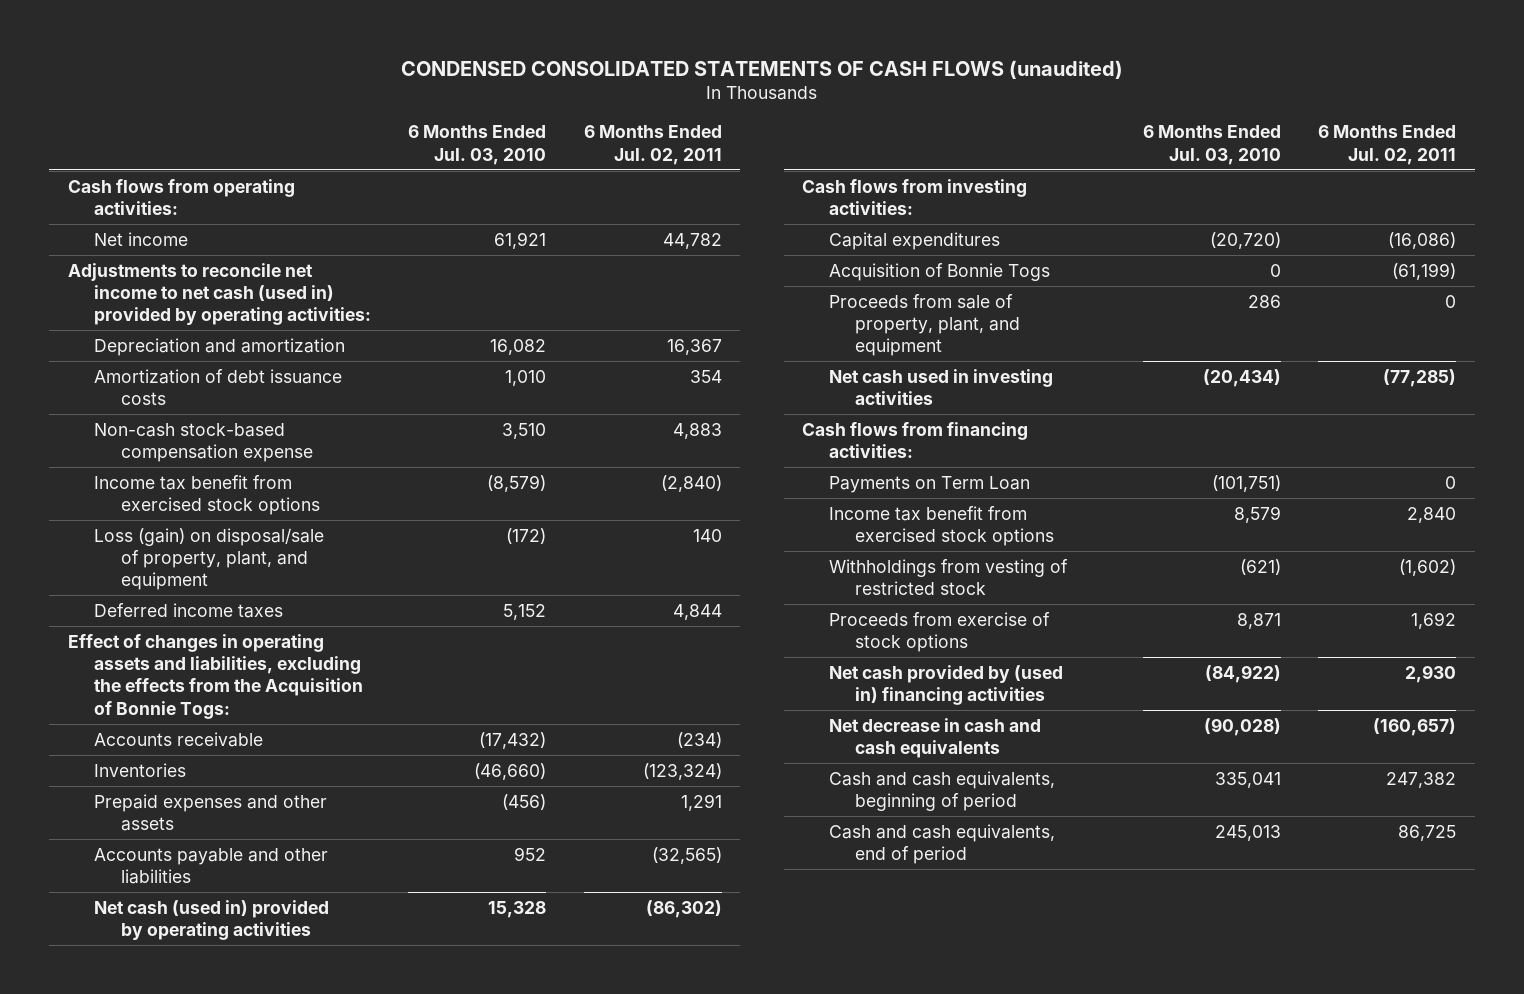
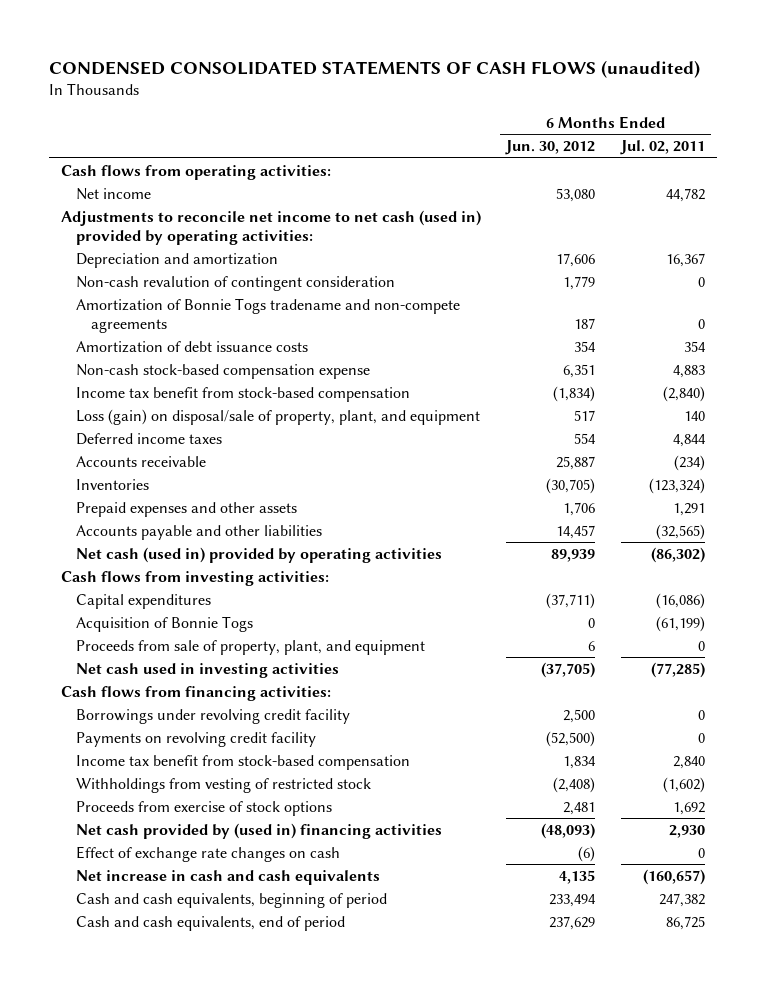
[408,125,547,165] 6 Months Ended Jul. 03, 2010 -> none
none -> [505,140,596,156] Jun. 30, 2012
none -> [76,275,396,291] Non-cash revalution of contingent consideration
none -> [76,297,461,333] Amortization of Bonnie Togs tradename and non-compete agreements
[94,474,320,516] Income tax benefit from exercised stock options -> [76,386,411,402] Income tax benefit from stock-based compensation
[67,633,364,719] Effect of changes in operating assets and liabilities, excluding the effects from the Acquisition of Bonnie Togs: -> none
[828,475,1030,493] Payments on Term Loan -> none
none -> [76,708,351,724] Borrowings under revolving credit facility
none -> [76,731,317,747] Payments on revolving credit facility
[828,505,1055,547] Income tax benefit from exercised stock options -> [76,754,411,770] Income tax benefit from stock-based compensation
none -> [76,845,341,862] Effect of exchange rate changes on cash
[828,717,1041,759] Net decrease in cash and cash equivalents -> [76,869,381,885] Net increase in cash and cash equivalents

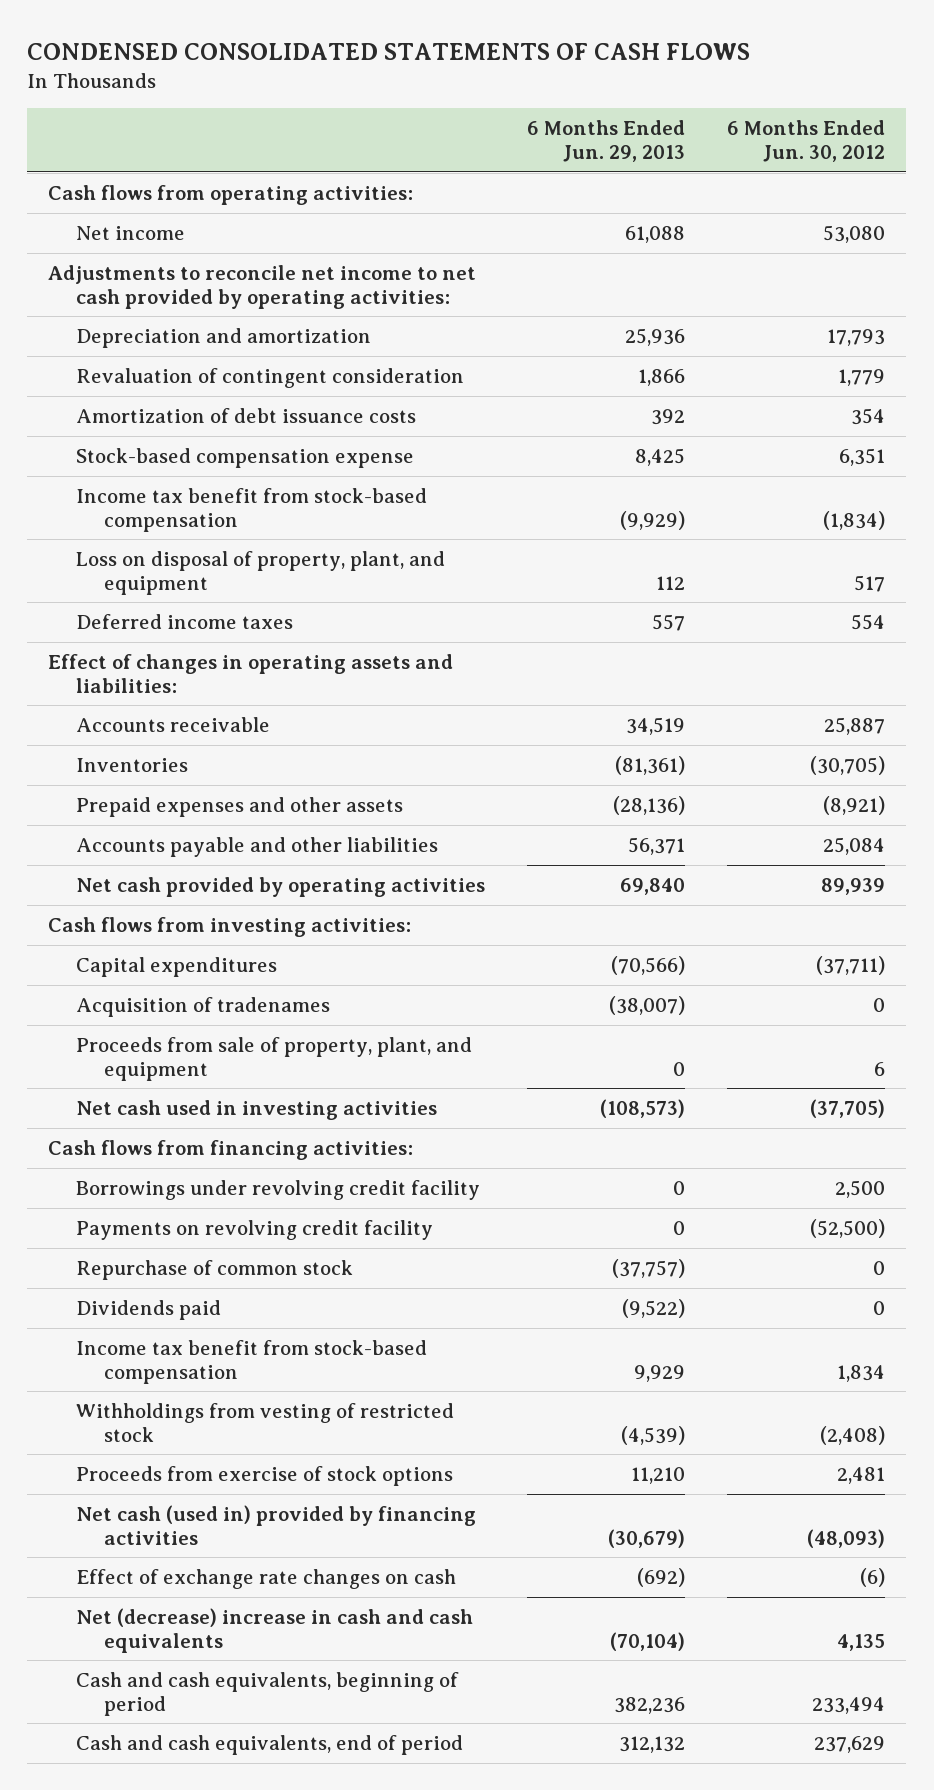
[48,59,700,78] CONDENSED CONSOLIDATED STATEMENTS OF CASH FLOWS (unaudited) -> [27,42,751,60] CONDENSED CONSOLIDATED STATEMENTS OF CASH FLOWS
[619,140,705,156] Jul. 02, 2011 -> none
none -> [527,120,686,163] 6 Months Ended Jun. 29, 2013
[76,297,461,333] Amortization of Bonnie Togs tradename and non-compete agreements -> none
[61,209,482,245] Adjustments to reconcile net income to net cash (used in) provided by operating activities: -> [48,264,477,309] Adjustments to reconcile net income to net cash provided by operating activities:
[556,252,596,267] 17,606 -> [827,328,886,346] 17,793
[76,275,396,291] Non-cash revalution of contingent consideration -> [76,367,465,388] Revaluation of contingent consideration
[76,363,371,379] Non-cash stock-based compensation expense -> [76,447,415,468] Stock-based compensation expense
[76,408,481,425] Loss (gain) on disposal/sale of property, plant, and equipment -> [76,550,446,595] Loss on disposal of property, plant, and equipment
none -> [48,653,454,693] Effect of changes in operating assets and liabilities:
[563,501,596,516] 1,706 -> [823,795,886,815] (8,921)
[556,524,596,539] 14,457 -> [823,836,886,855] 25,084
[76,546,443,563] Net cash (used in) provided by operating activities -> [76,876,486,897] Net cash provided by operating activities
[76,615,254,632] Acquisition of Bonnie Togs -> none
none -> [76,996,331,1017] Acquisition of tradenames
none -> [76,1259,354,1280] Repurchase of common stock
none -> [76,1299,222,1320] Dividends paid
[76,822,443,839] Net cash provided by (used in) financing activities -> [76,1504,477,1545] Net cash (used in) provided by financing activities
[76,869,381,885] Net increase in cash and cash equivalents -> [76,1607,474,1653] Net (decrease) increase in cash and cash equivalents

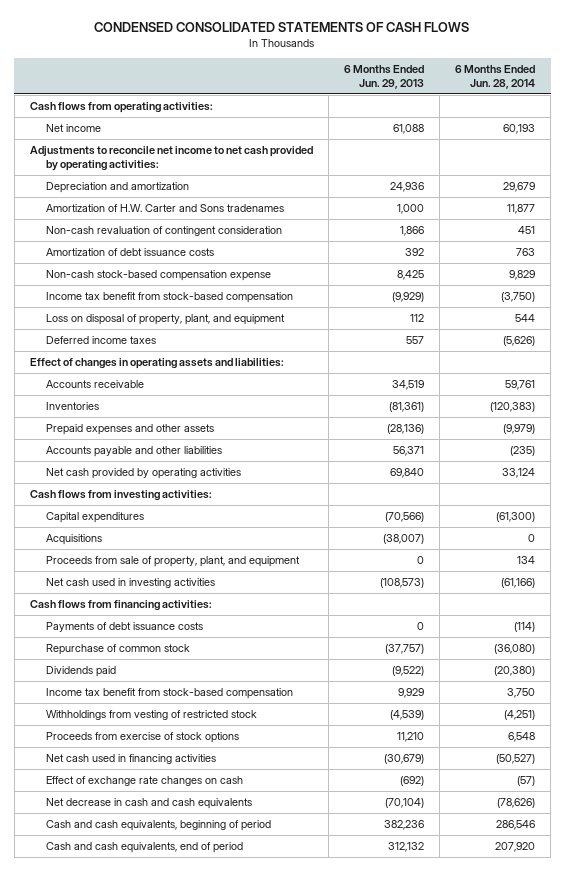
[727,120,886,163] 6 Months Ended Jun. 30, 2012 -> none
none -> [455,64,536,89] 6 Months Ended Jun. 28, 2014
[625,327,686,346] 25,936 -> [389,182,424,193] 24,936
none -> [45,204,284,213] Amortization of H.W. Carter and Sons tradenames
[76,367,465,388] Revaluation of contingent consideration -> [45,226,282,237] Non-cash revaluation of contingent consideration
[76,447,415,468] Stock-based compensation expense -> [45,270,271,282] Non-cash stock-based compensation expense
[76,996,331,1017] Acquisition of tradenames -> [45,534,102,546] Acquisitions
[76,1179,481,1200] Borrowings under revolving credit facility -> none
[76,1219,434,1240] Payments on revolving credit facility -> none
none -> [45,622,203,633] Payments of debt issuance costs
[76,1504,477,1545] Net cash (used in) provided by financing activities -> [45,754,216,765] Net cash used in financing activities
[76,1607,474,1653] Net (decrease) increase in cash and cash equivalents -> [45,798,252,810] Net decrease in cash and cash equivalents

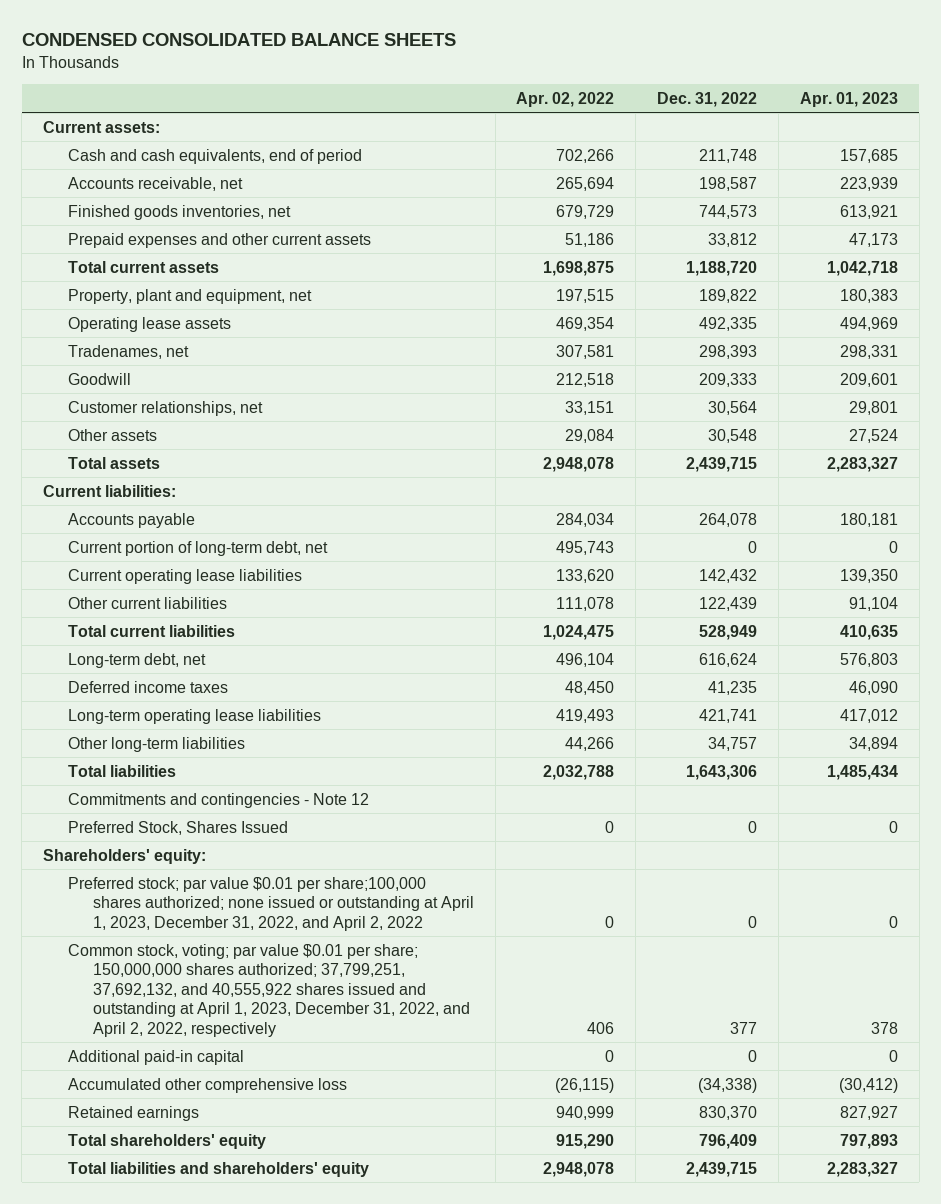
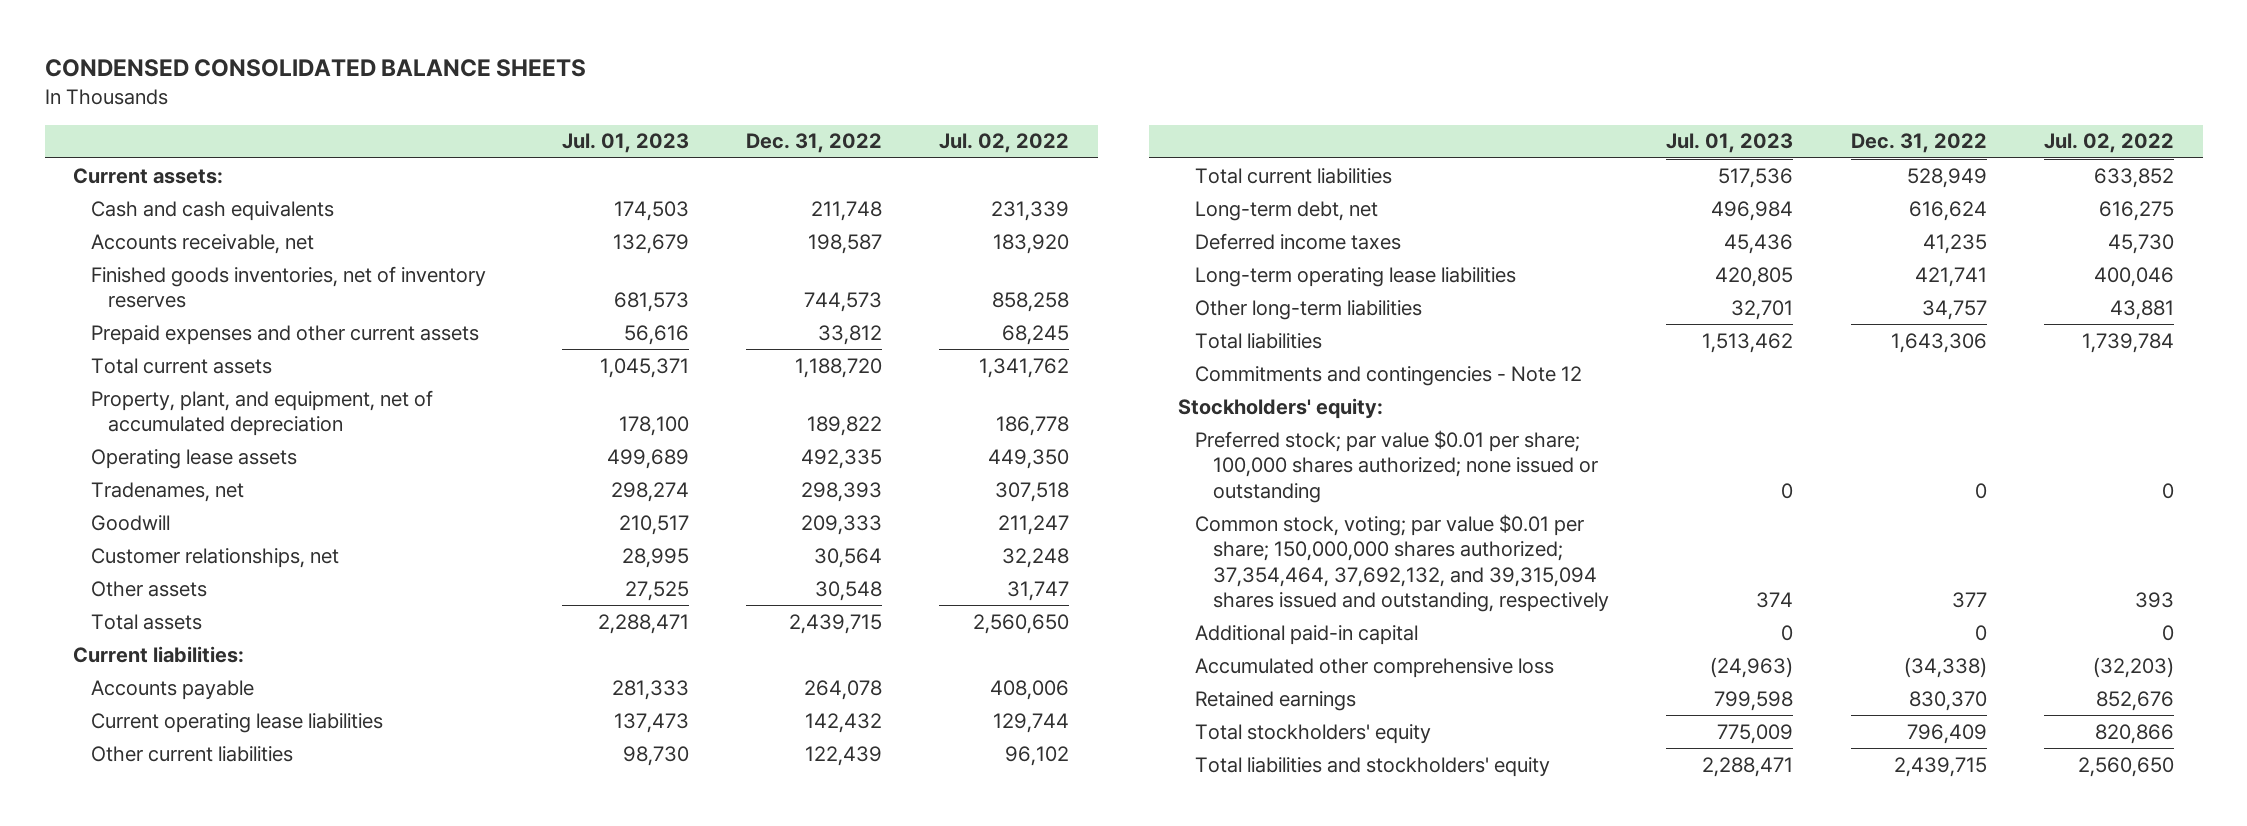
[516,91,615,107] Apr. 02, 2022 -> none
[799,91,898,107] Apr. 01, 2023 -> none
none -> [561,133,689,154] Jul. 01, 2023
none -> [939,133,1070,154] Jul. 02, 2022
[67,148,362,164] Cash and cash equivalents, end of period -> [90,200,334,221] Cash and cash equivalents
[67,204,291,220] Finished goods inventories, net -> [90,265,486,309] Finished goods inventories, net of inventory reserves
[67,288,312,304] Property, plant and equipment, net -> [90,389,433,437] Property, plant, and equipment, net of accumulated depreciation
[67,540,328,556] Current portion of long-term debt, net -> none
[67,820,288,835] Preferred Stock, Shares Issued -> none
[42,848,206,864] Shareholders' equity: -> [1177,397,1383,419] Stockholders' equity:
[67,876,474,931] Preferred stock; par value $0.01 per share;100,000 shares authorized; none issued or outstanding at April 1, 2023, December 31, 2022, and April 2, 2022 -> [1195,429,1598,503] Preferred stock; par value $0.01 per share; 100,000 shares authorized; none issued or outstanding
[67,943,470,1037] Common stock, voting; par value $0.01 per share; 150,000,000 shares authorized; 37,799,251, 37,692,132, and 40,555,922 shares issued and outstanding at April 1, 2023, December 31, 2022, and April 2, 2022, respectively -> [1195,513,1609,612] Common stock, voting; par value $0.01 per share; 150,000,000 shares authorized; 37,354,464, 37,692,132, and 39,315,094 shares issued and outstanding, respectively
[67,1133,266,1149] Total shareholders' equity -> [1195,723,1432,744] Total stockholders' equity
[67,1161,369,1177] Total liabilities and shareholders' equity -> [1195,756,1551,777] Total liabilities and stockholders' equity

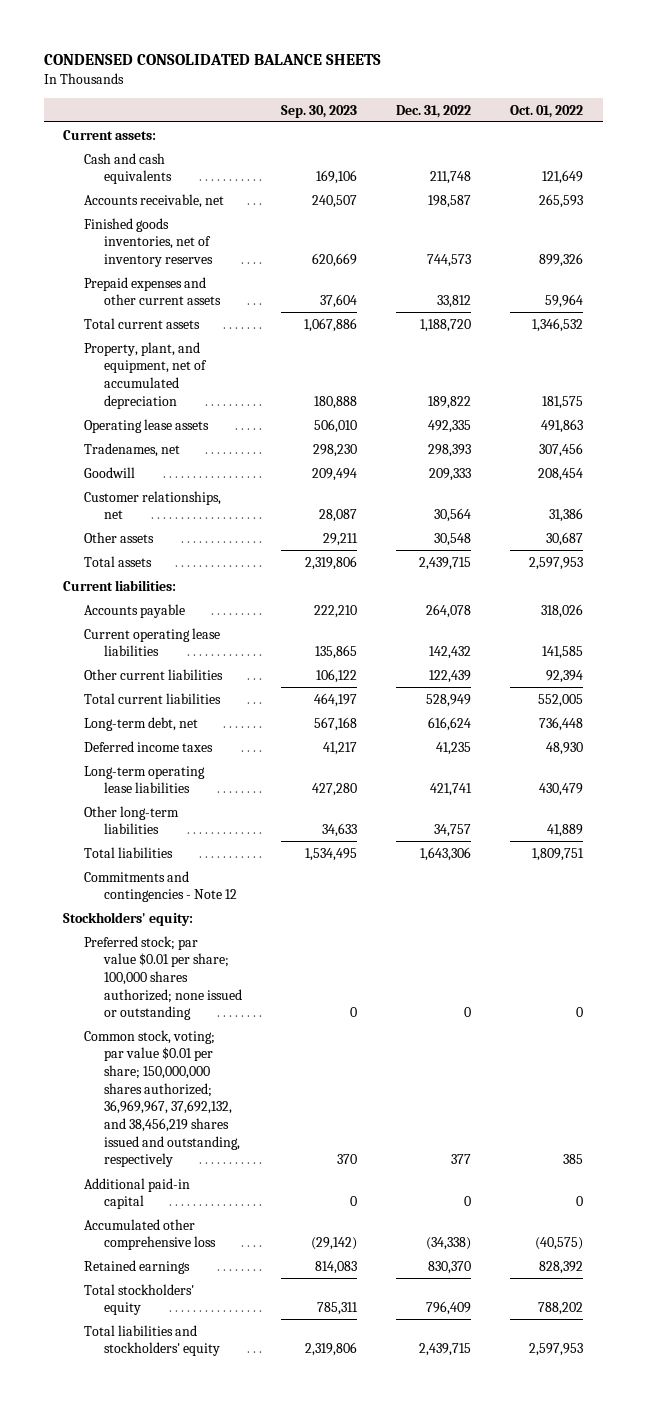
[561,133,689,154] Jul. 01, 2023 -> none
[939,133,1070,154] Jul. 02, 2022 -> none
none -> [281,104,358,118] Sep. 30, 2023
none -> [510,104,584,118] Oct. 01, 2022
[1195,513,1609,612] Common stock, voting; par value $0.01 per share; 150,000,000 shares authorized; 37,354,464, 37,692,132, and 39,315,094 shares issued and outstanding, respectively -> [83,1029,240,1168] Common stock, voting; par value $0.01 per share; 150,000,000 shares authorized; 36,969,967, 37,692,132, and 38,456,219 shares issued and outstanding, respectively

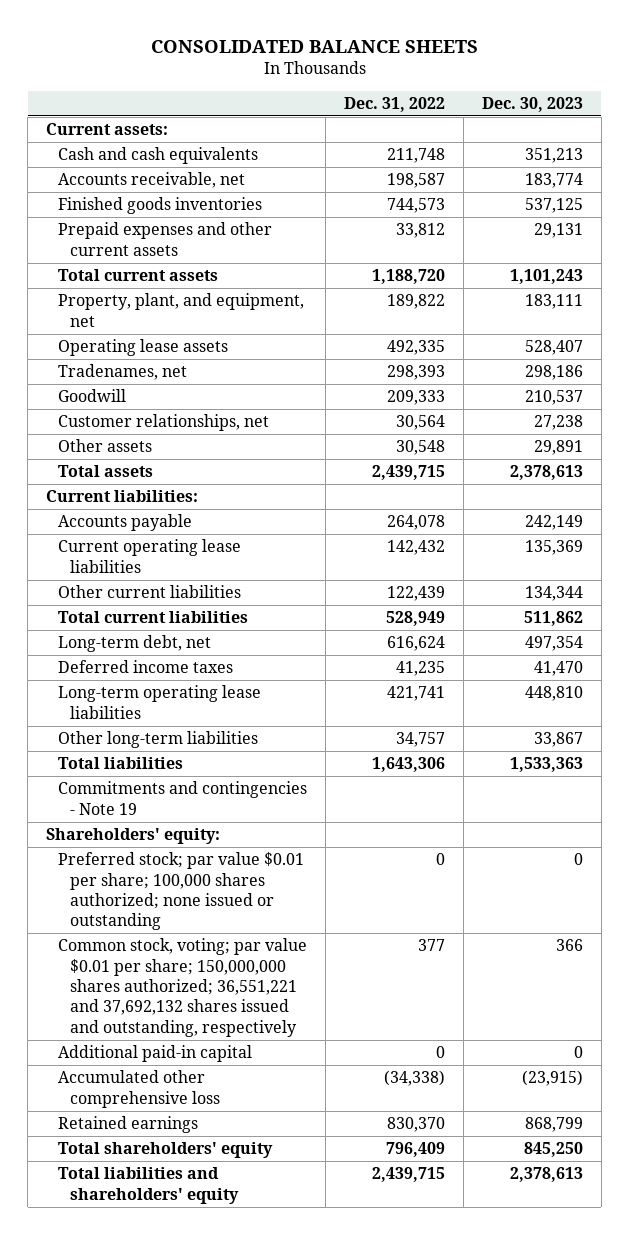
[43,54,381,66] CONDENSED CONSOLIDATED BALANCE SHEETS -> [150,39,478,53] CONSOLIDATED BALANCE SHEETS
[281,104,358,118] Sep. 30, 2023 -> none
[510,104,584,118] Oct. 01, 2022 -> none
none -> [481,96,583,112] Dec. 30, 2023
[83,217,213,267] Finished goods inventories, net of inventory reserves -> [57,197,262,215] Finished goods inventories
[83,341,207,409] Property, plant, and equipment, net of accumulated depreciation -> [57,293,304,327] Property, plant, and equipment, net
[83,870,237,903] Commitments and contingencies - Note 12 -> [57,781,307,815] Commitments and contingencies - Note 19
[63,911,194,926] Stockholders' equity: -> [46,828,221,845] Shareholders' equity:
[83,1029,240,1168] Common stock, voting; par value $0.01 per share; 150,000,000 shares authorized; 36,969,967, 37,692,132, and 38,456,219 shares issued and outstanding, respectively -> [57,938,307,1037] Common stock, voting; par value $0.01 per share; 150,000,000 shares authorized; 36,551,221 and 37,692,132 shares issued and outstanding, respectively
[83,1283,194,1316] Total stockholders' equity -> [57,1142,273,1159] Total shareholders' equity
[83,1324,220,1357] Total liabilities and stockholders' equity -> [57,1167,239,1204] Total liabilities and shareholders' equity

